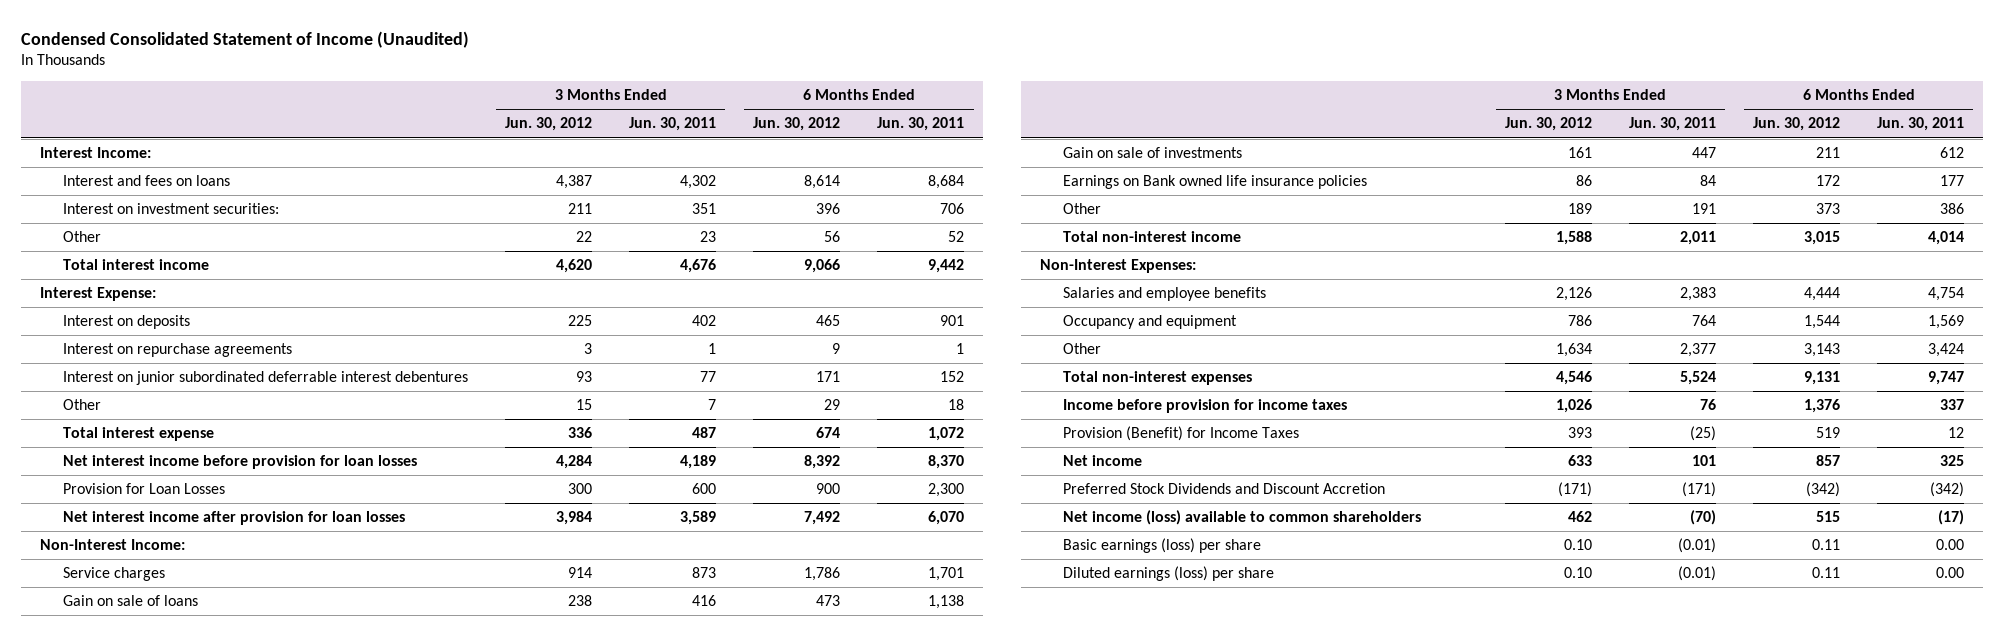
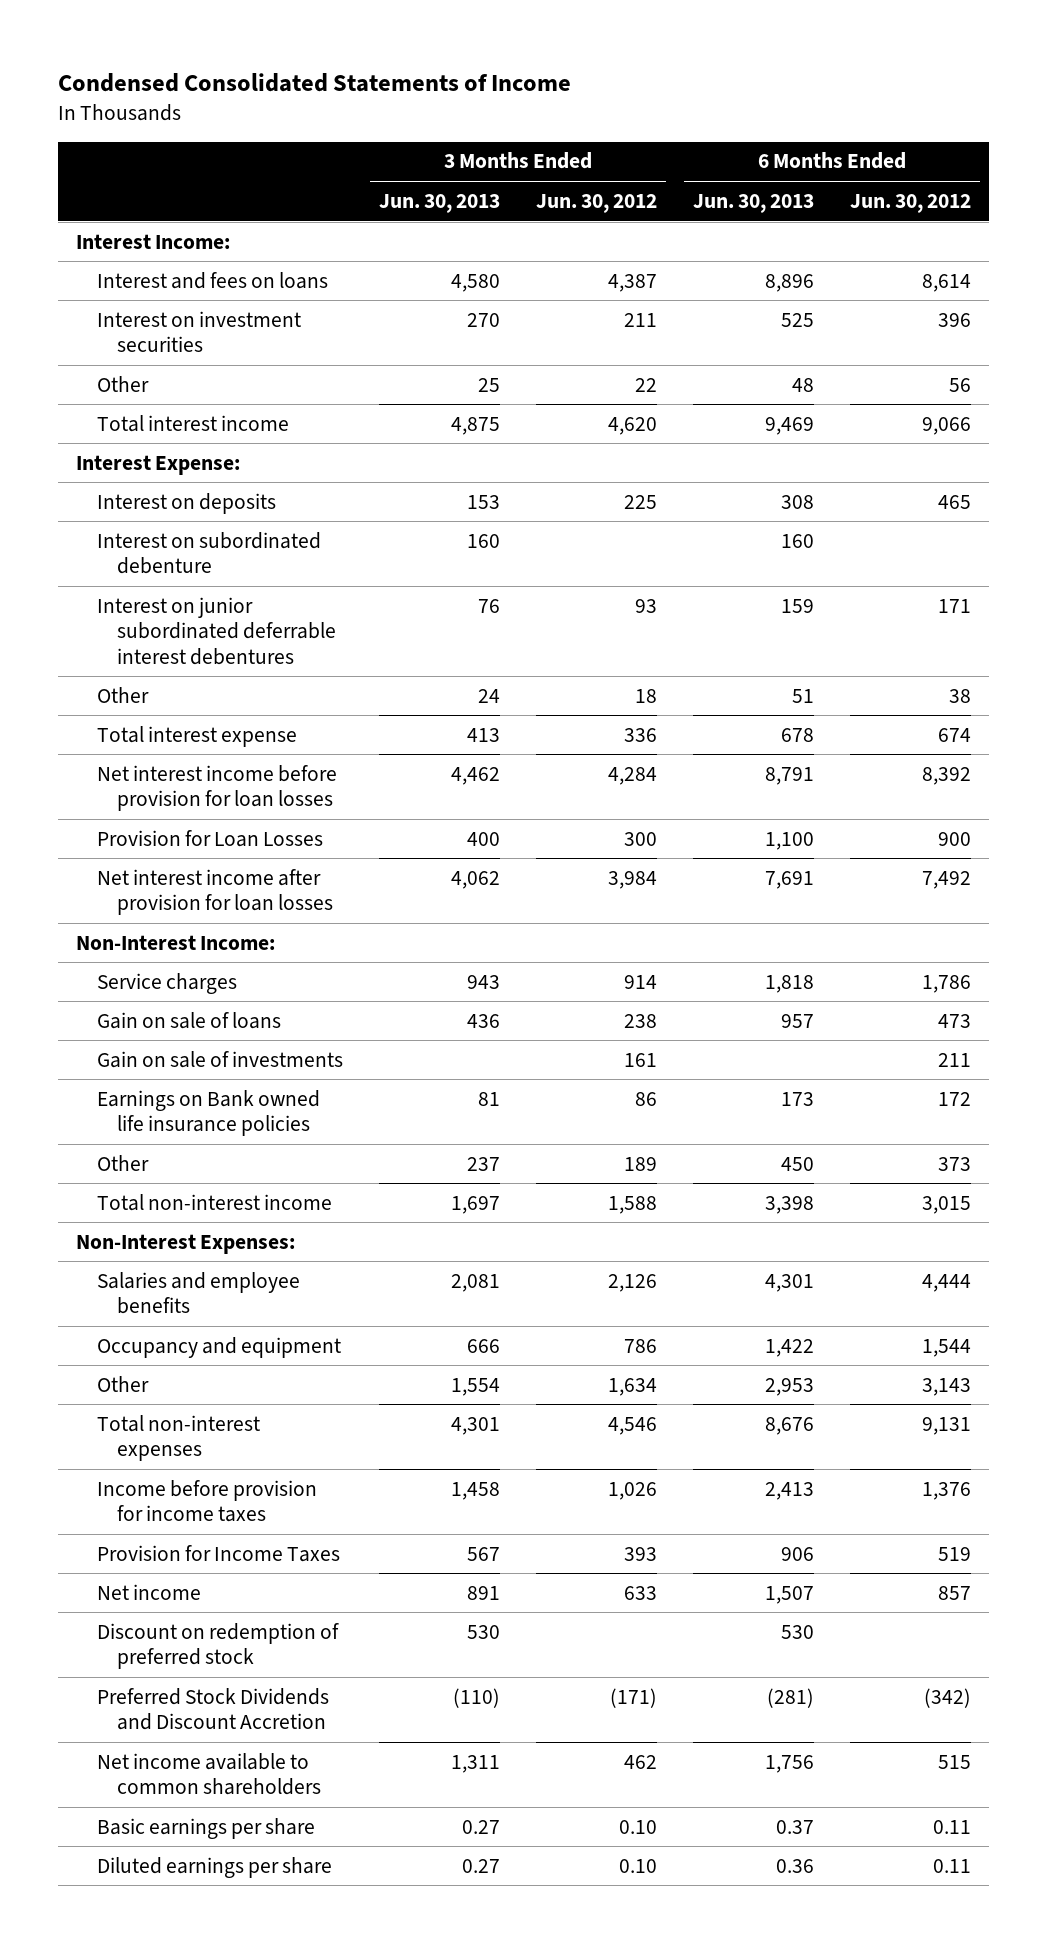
[21,30,470,48] Condensed Consolidated Statement of Income (Unaudited) -> [58,73,572,93] Condensed Consolidated Statements of Income
[629,117,717,132] Jun. 30, 2011 -> none
[877,117,965,132] Jun. 30, 2011 -> none
none -> [378,193,500,213] Jun. 30, 2013
none -> [692,193,814,213] Jun. 30, 2013
[62,203,279,215] Interest on investment securities: -> [96,310,301,353] Interest on investment securities
[62,343,292,358] Interest on repurchase agreements -> none
none -> [96,531,321,575] Interest on subordinated debenture
[576,399,593,411] 15 -> [634,688,657,703] 18
[824,399,841,411] 29 -> [948,688,971,703] 38
[1062,426,1299,442] Provision (Benefit) for Income Taxes -> [96,1544,340,1562] Provision for Income Taxes
none -> [96,1622,339,1670] Discount on redemption of preferred stock
[1062,510,1421,526] Net income (loss) available to common shareholders -> [96,1752,321,1796] Net income available to common shareholders
[1062,538,1261,554] Basic earnings (loss) per share -> [96,1817,315,1839] Basic earnings per share
[1062,566,1274,582] Diluted earnings (loss) per share -> [96,1856,332,1878] Diluted earnings per share

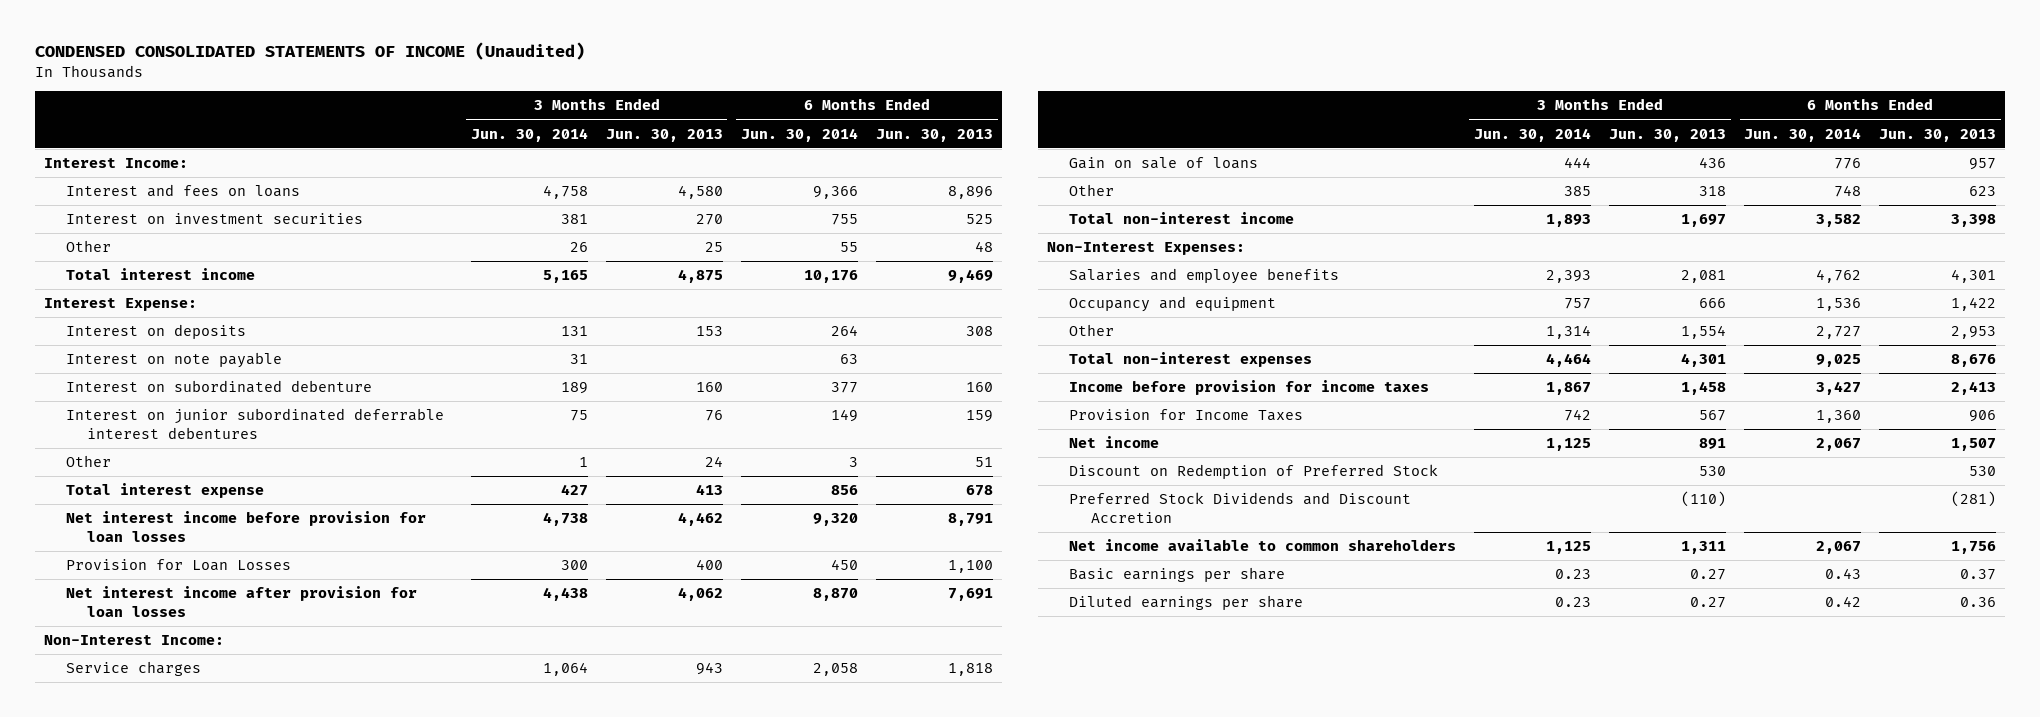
[58,73,572,93] Condensed Consolidated Statements of Income -> [34,42,585,61] CONDENSED CONSOLIDATED STATEMENTS OF INCOME (Unaudited)
[535,193,657,213] Jun. 30, 2012 -> none
[849,193,971,213] Jun. 30, 2012 -> none
none -> [470,127,588,142] Jun. 30, 2014
none -> [740,127,858,142] Jun. 30, 2014
none -> [65,352,282,369] Interest on note payable
[96,1050,343,1068] Gain on sale of investments -> none
[96,1089,320,1137] Earnings on Bank owned life insurance policies -> none
[466,1156,500,1171] 237 -> [1699,186,1727,197] 318
[780,1156,814,1171] 450 -> [1969,186,1997,197] 623
[96,1622,339,1670] Discount on redemption of preferred stock -> [1068,464,1438,480] Discount on Redemption of Preferred Stock

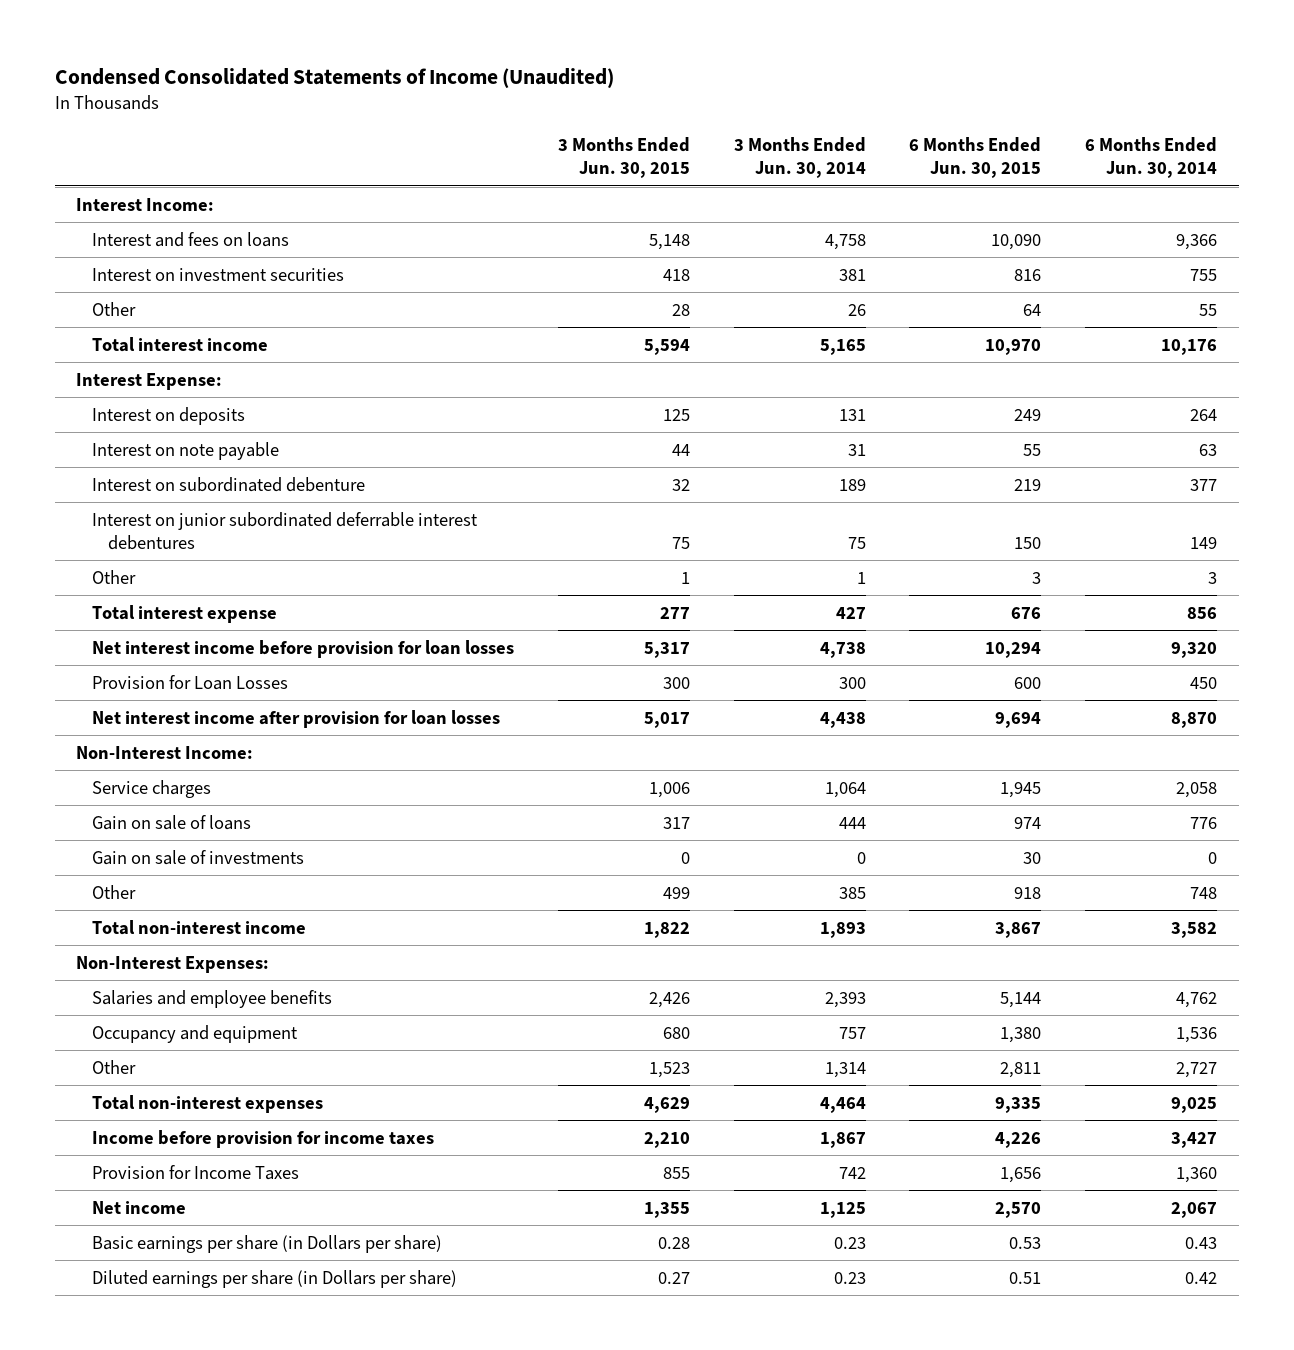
[34,42,585,61] CONDENSED CONSOLIDATED STATEMENTS OF INCOME (Unaudited) -> [54,67,614,88] Condensed Consolidated Statements of Income (Unaudited)
[605,128,723,142] Jun. 30, 2013 -> none
[875,128,993,142] Jun. 30, 2013 -> none
none -> [557,137,690,179] 3 Months Ended Jun. 30, 2015
none -> [909,137,1042,179] 6 Months Ended Jun. 30, 2015
none -> [92,849,305,865] Gain on sale of investments
[1068,464,1438,480] Discount on Redemption of Preferred Stock -> none
[1068,492,1411,523] Preferred Stock Dividends and Discount Accretion -> none
[1068,539,1456,552] Net income available to common shareholders -> none
[1068,567,1285,583] Basic earnings per share -> [92,1234,443,1253] Basic earnings per share (in Dollars per share)
[1068,595,1303,611] Diluted earnings per share -> [92,1269,458,1288] Diluted earnings per share (in Dollars per share)

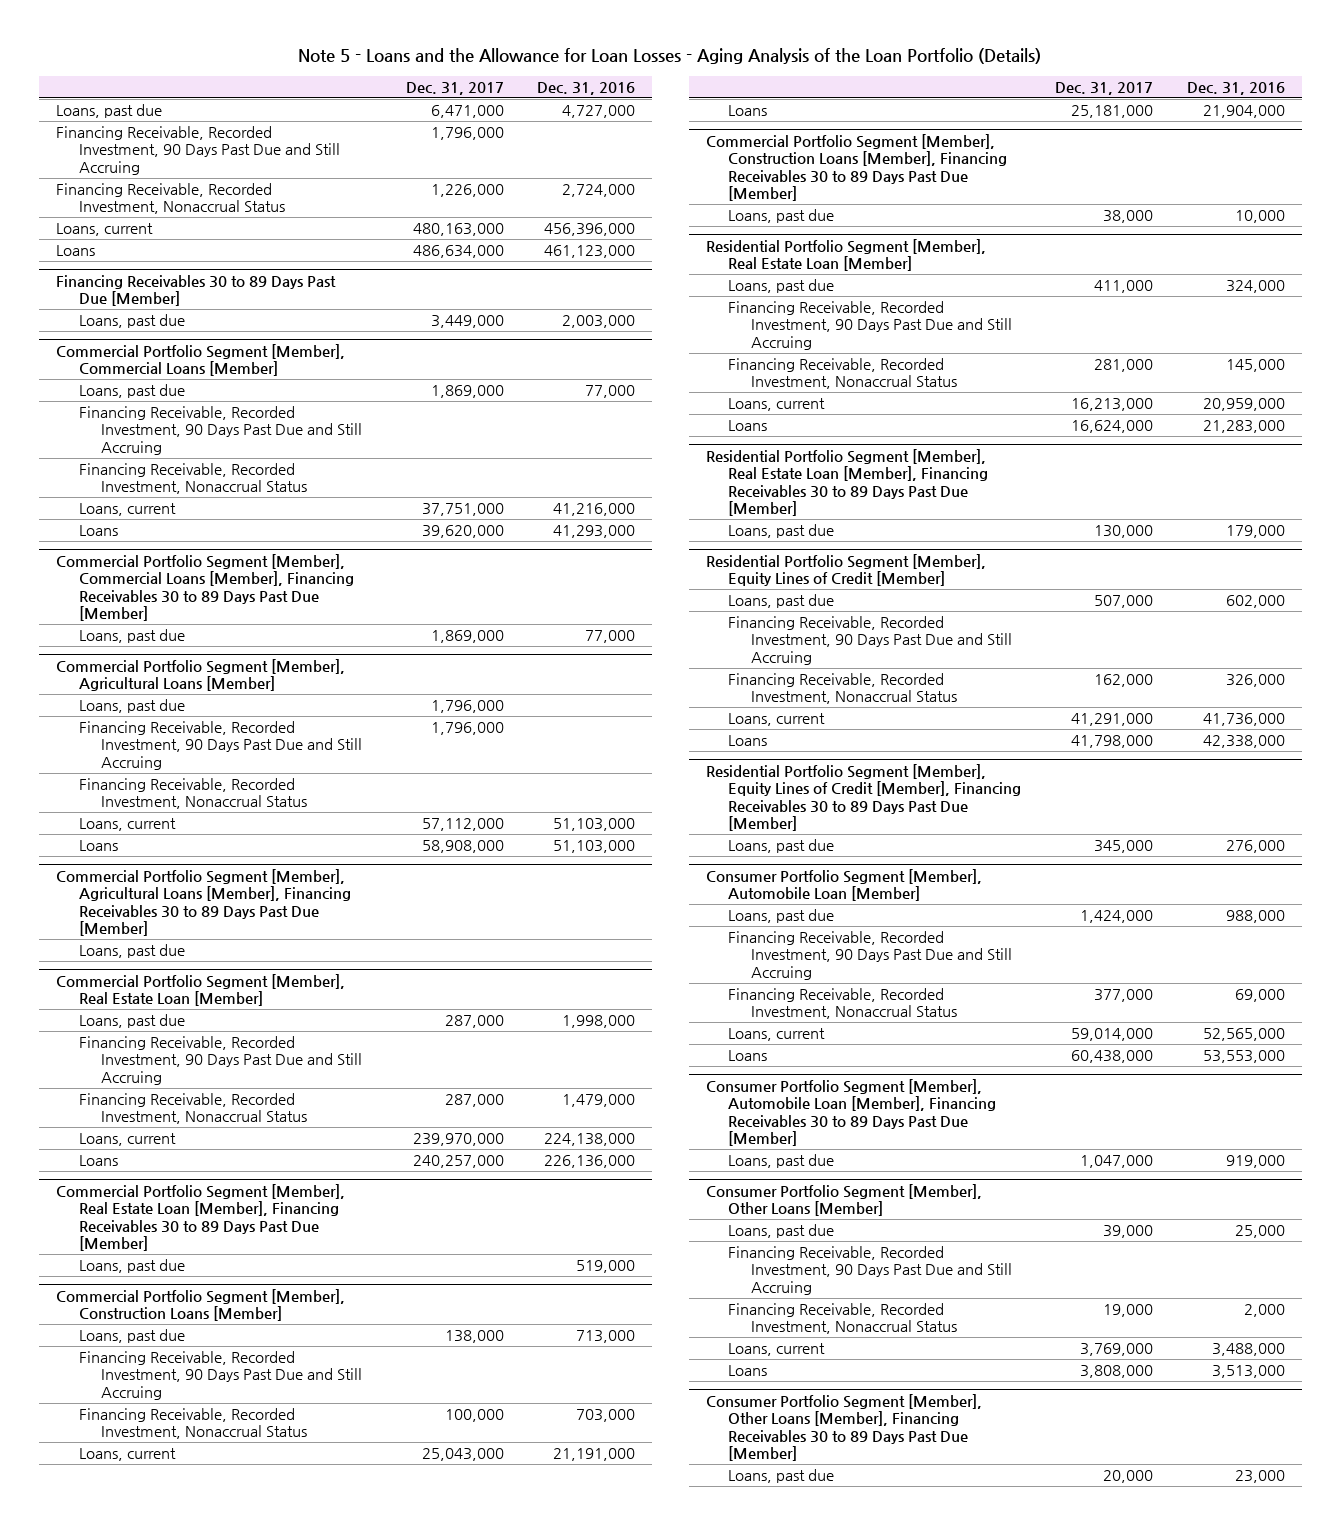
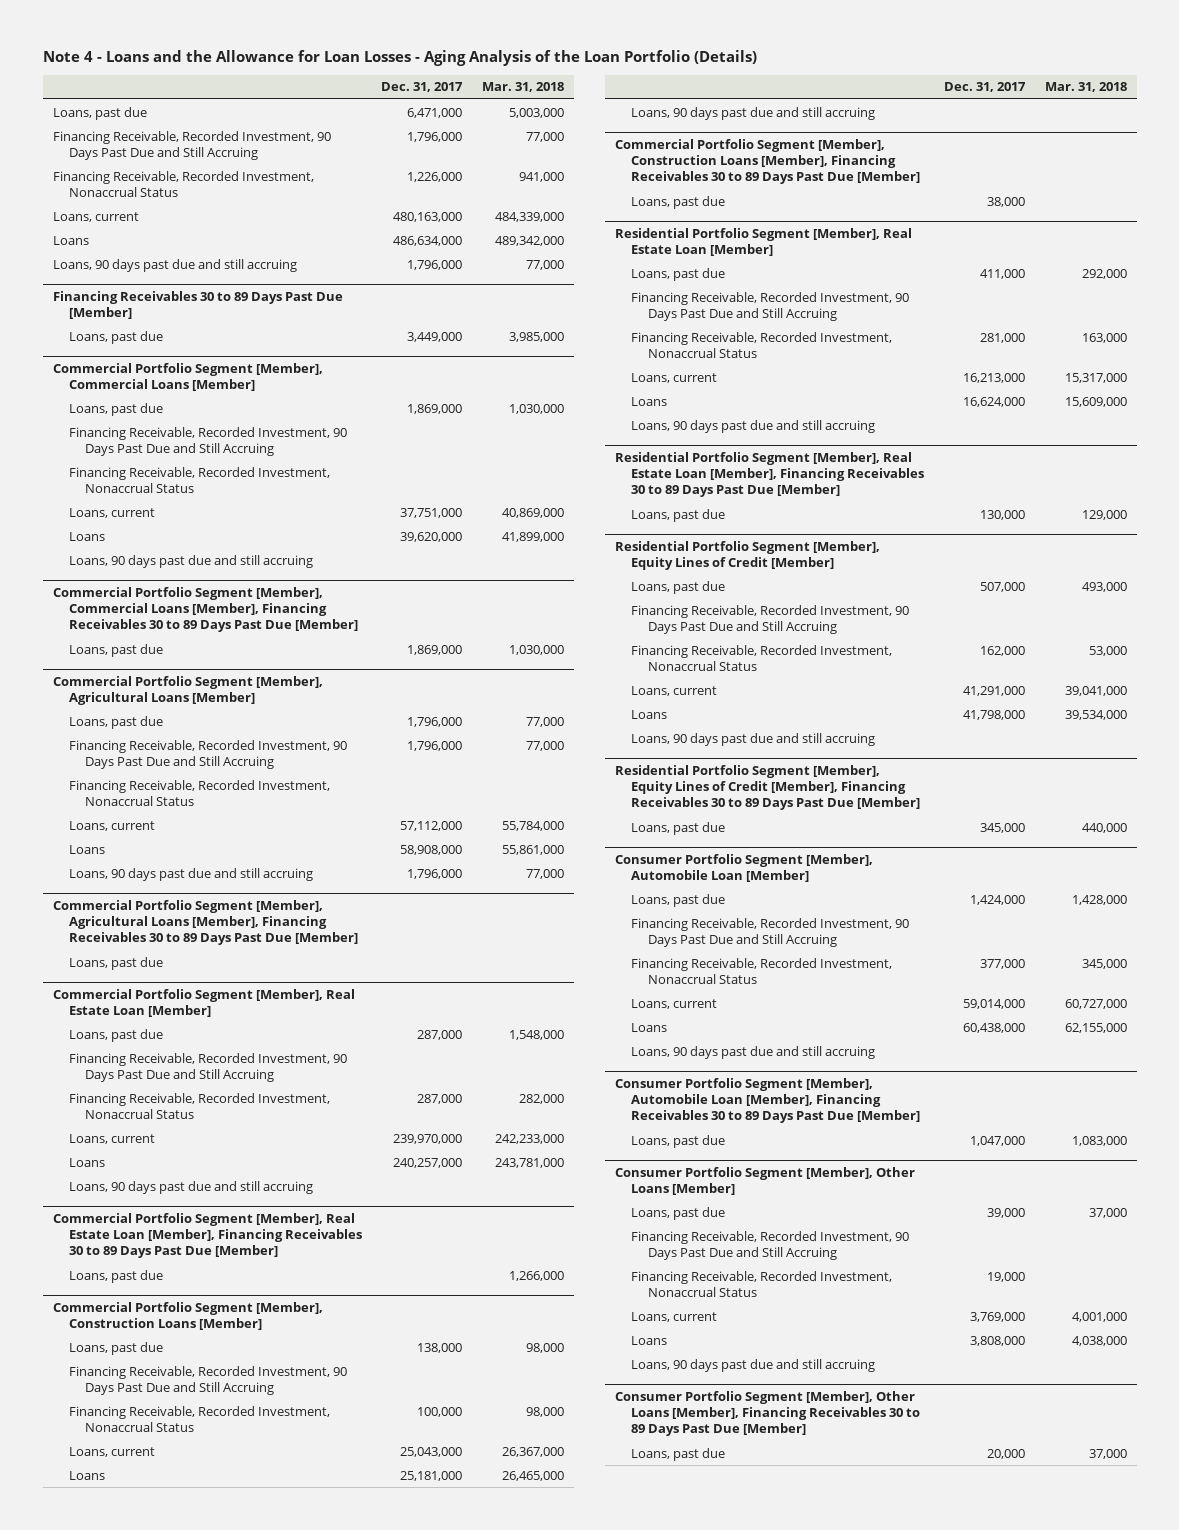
[298,48,1042,65] Note 5 - Loans and the Allowance for Loan Losses - Aging Analysis of the Loan Portfolio (Details) -> [42,50,757,67] Note 4 - Loans and the Allowance for Loan Losses - Aging Analysis of the Loan Portfolio (Details)
[537,81,636,95] Dec. 31, 2016 -> none
none -> [482,82,565,93] Mar. 31, 2018
none -> [52,258,297,272] Loans, 90 days past due and still accruing
none -> [68,554,313,568] Loans, 90 days past due and still accruing
none -> [68,867,313,881] Loans, 90 days past due and still accruing
none -> [68,1180,313,1194] Loans, 90 days past due and still accruing
none -> [631,106,876,120] Loans, 90 days past due and still accruing
none -> [631,419,876,433] Loans, 90 days past due and still accruing
none -> [631,732,876,746] Loans, 90 days past due and still accruing
none -> [631,1045,876,1059] Loans, 90 days past due and still accruing
none -> [631,1358,876,1372] Loans, 90 days past due and still accruing

